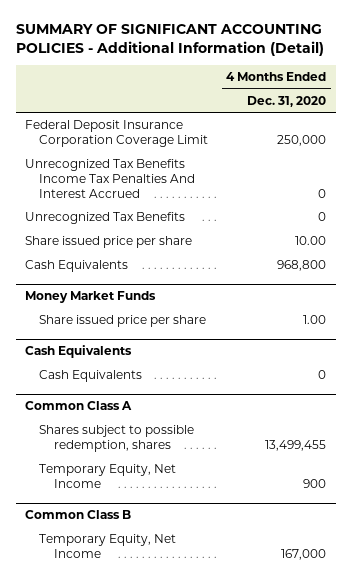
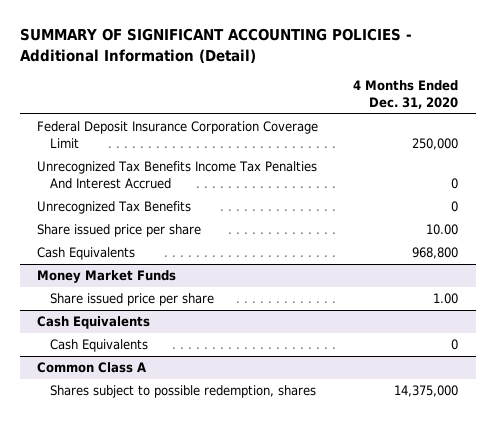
[39,464,177,488] Temporary Equity, Net Income -> none
[24,510,131,520] Common Class B -> none
[39,534,177,558] Temporary Equity, Net Income -> none
[265,439,327,451] 13,499,455 -> [394,385,459,398] 14,375,000

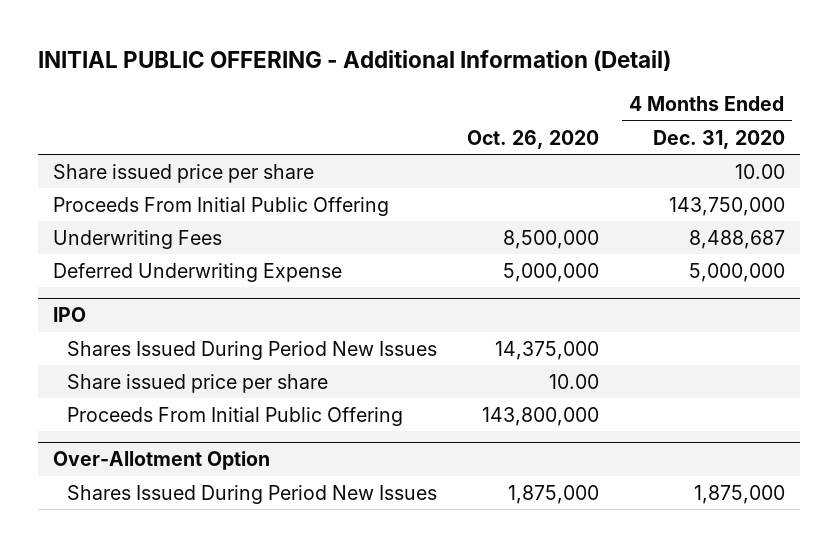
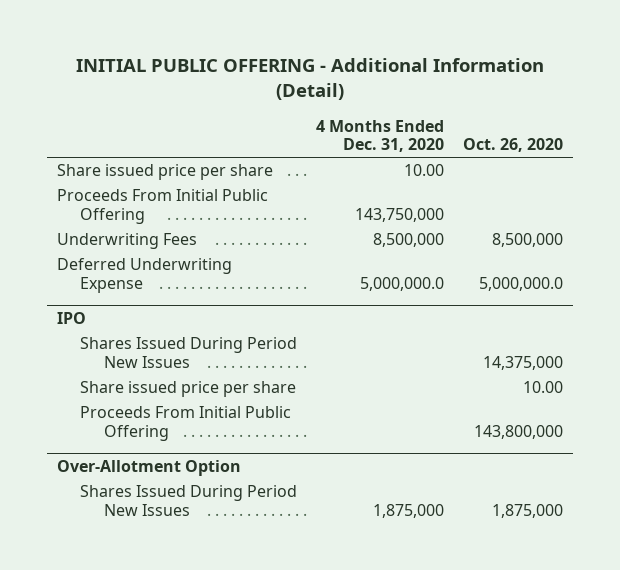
[688,229,785,249] 8,488,687 -> [373,233,445,248] 8,500,000
[503,262,600,282] 5,000,000 -> [479,277,564,292] 5,000,000.0
[688,262,785,282] 5,000,000 -> [360,277,445,292] 5,000,000.0

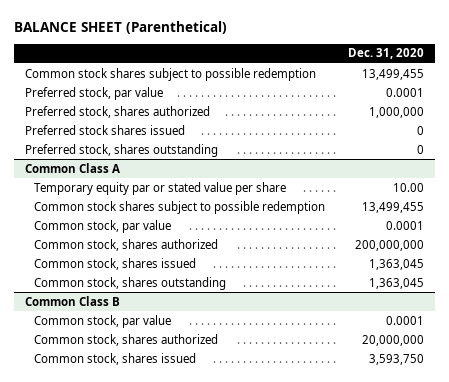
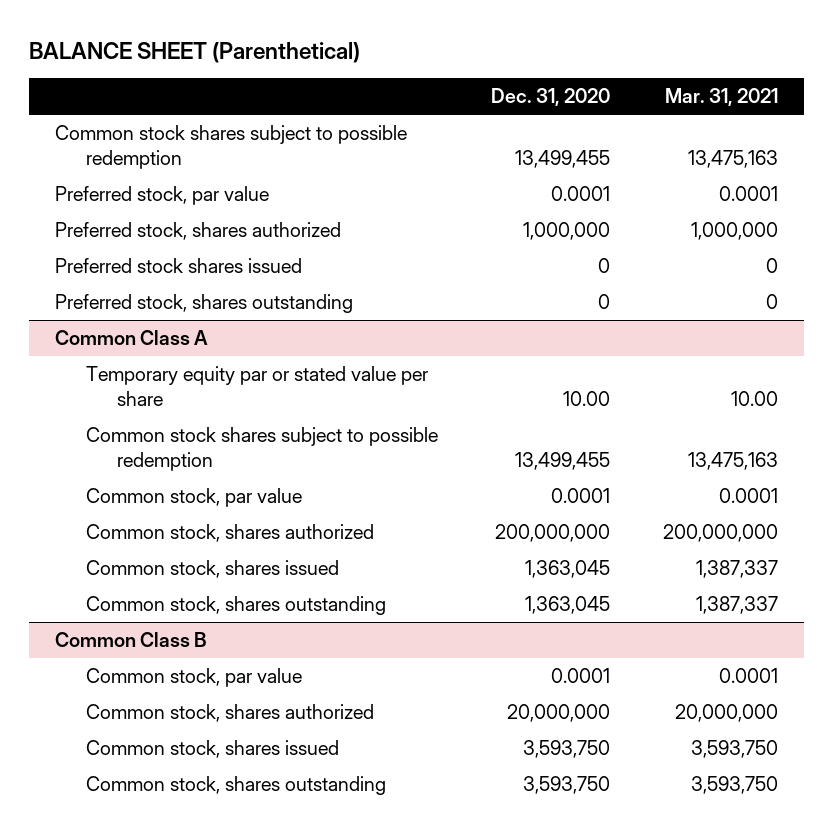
none -> [664,88,778,107] Mar. 31, 2021
none -> [85,776,386,796] Common stock, shares outstanding

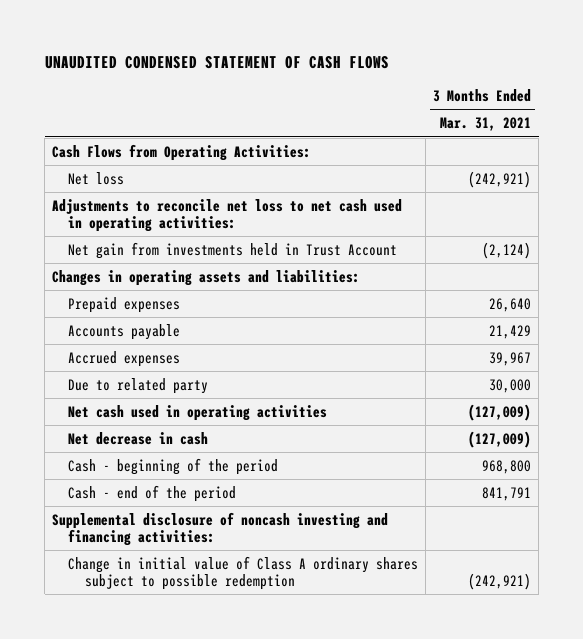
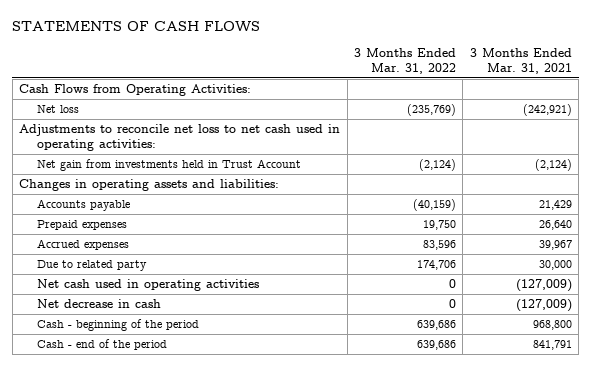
[44,55,389,69] UNAUDITED CONDENSED STATEMENT OF CASH FLOWS -> [12,20,261,31] STATEMENTS OF CASH FLOWS
none -> [354,47,457,74] 3 Months Ended Mar. 31, 2022
[68,296,181,313] Prepaid expenses -> [37,220,128,231] Prepaid expenses
[52,511,389,546] Supplemental disclosure of noncash investing and financing activities: -> none
[68,555,419,590] Change in initial value of Class A ordinary shares subject to possible redemption -> none

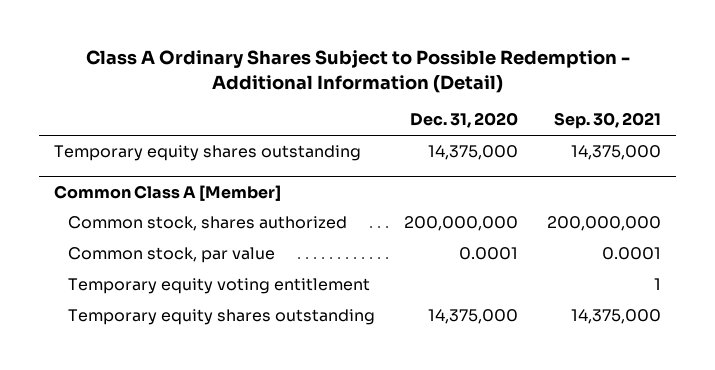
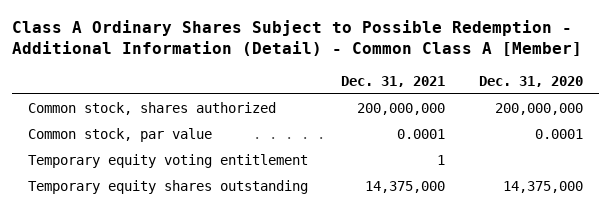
[85,50,630,93] Class A Ordinary Shares Subject to Possible Redemption - Additional Information (Detail) -> [11,19,582,56] Class A Ordinary Shares Subject to Possible Redemption - Additional Information (Detail) - Common Class A [Member]
[554,112,662,130] Sep. 30, 2021 -> none
none -> [341,75,446,87] Dec. 31, 2021
[54,145,362,162] Temporary equity shares outstanding -> none
[54,184,282,201] Common Class A [Member] -> none

